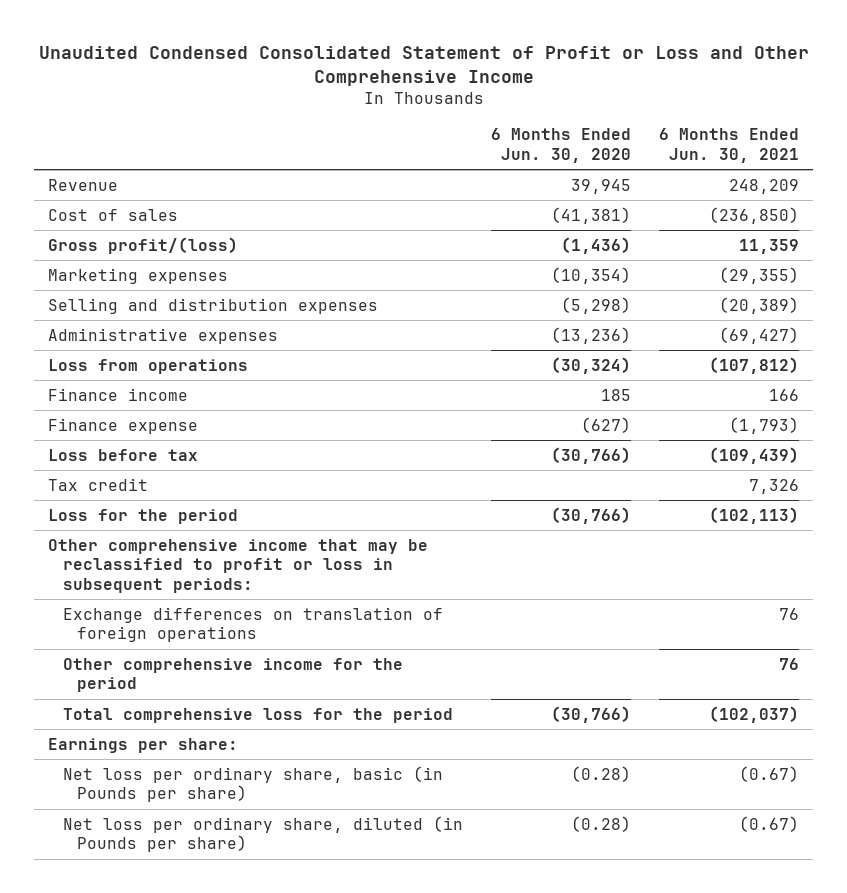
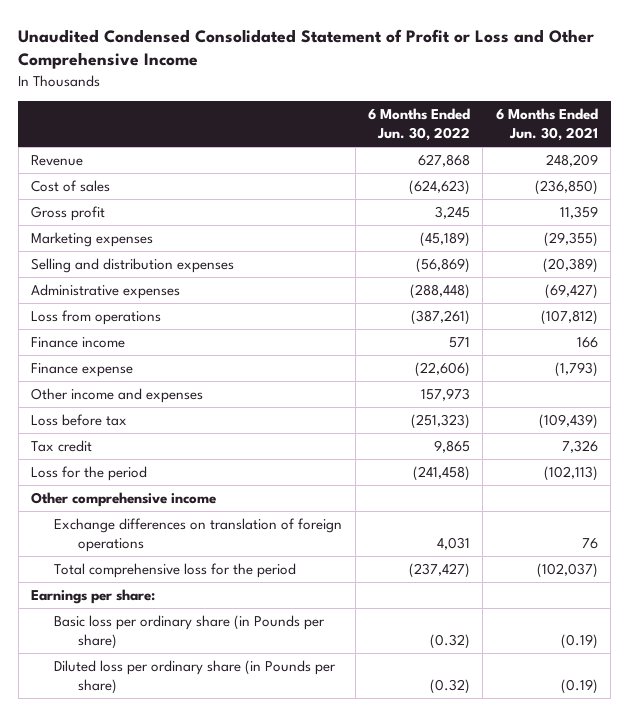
[490,128,631,163] 6 Months Ended Jun. 30, 2020 -> none
none -> [368,108,471,142] 6 Months Ended Jun. 30, 2022
[48,236,239,254] Gross profit/(loss) -> [31,206,106,222] Gross profit
none -> [31,388,204,404] Other income and expenses
[48,538,429,593] Other comprehensive income that may be reclassified to profit or loss in subsequent periods: -> none
none -> [31,492,217,508] Other comprehensive income
[62,657,403,693] Other comprehensive income for the period -> none
[62,765,443,803] Net loss per ordinary share, basic (in Pounds per share) -> [54,615,326,650] Basic loss per ordinary share (in Pounds per share)
[738,765,799,782] (0.67) -> [560,634,598,650] (0.19)
[62,815,463,853] Net loss per ordinary share, diluted (in Pounds per share) -> [54,660,337,695] Diluted loss per ordinary share (in Pounds per share)
[738,815,799,832] (0.67) -> [560,679,598,695] (0.19)

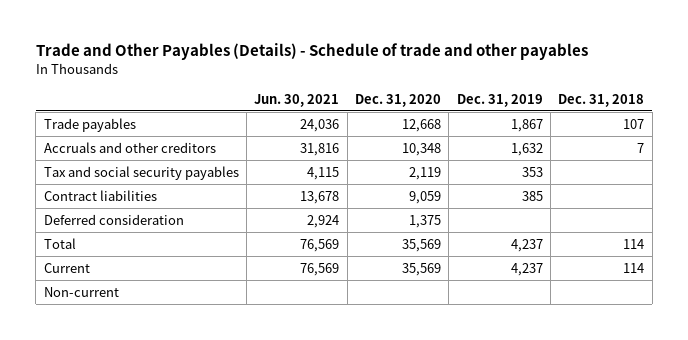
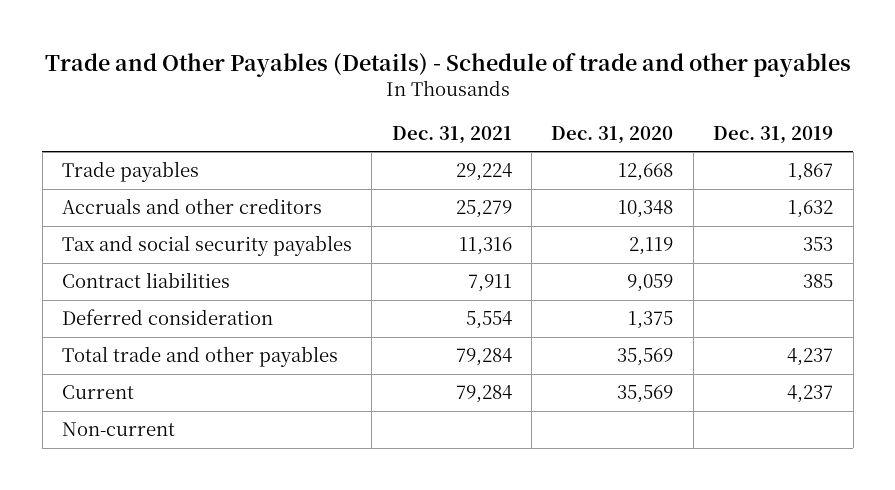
[254,93,340,107] Jun. 30, 2021 -> none
[558,93,645,107] Dec. 31, 2018 -> none
none -> [391,125,512,144] Dec. 31, 2021
[43,237,76,249] Total -> [62,346,339,368] Total trade and other payables

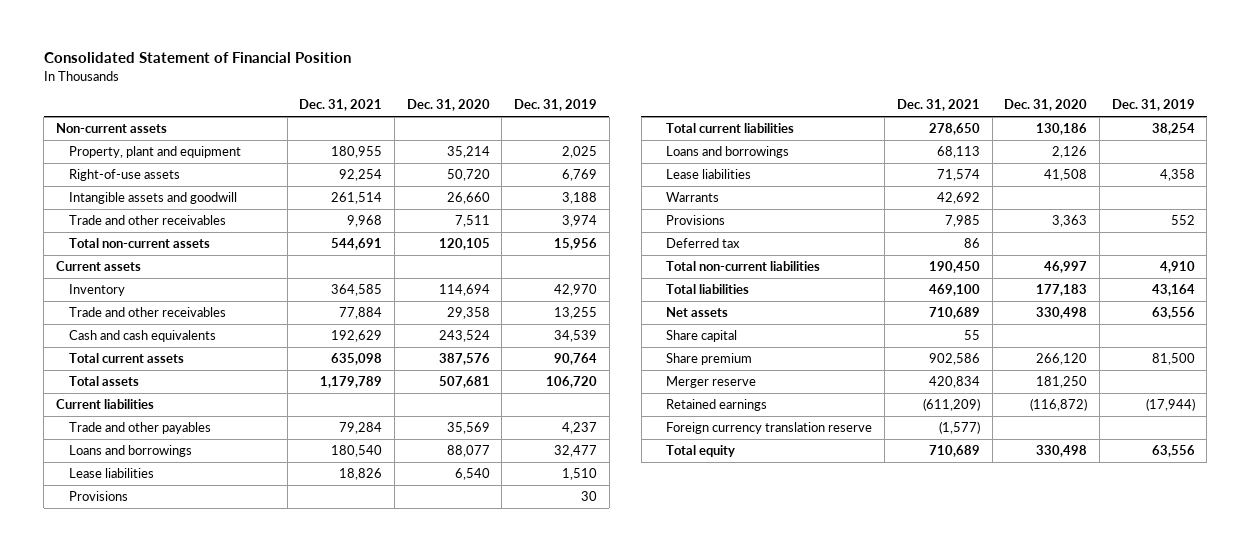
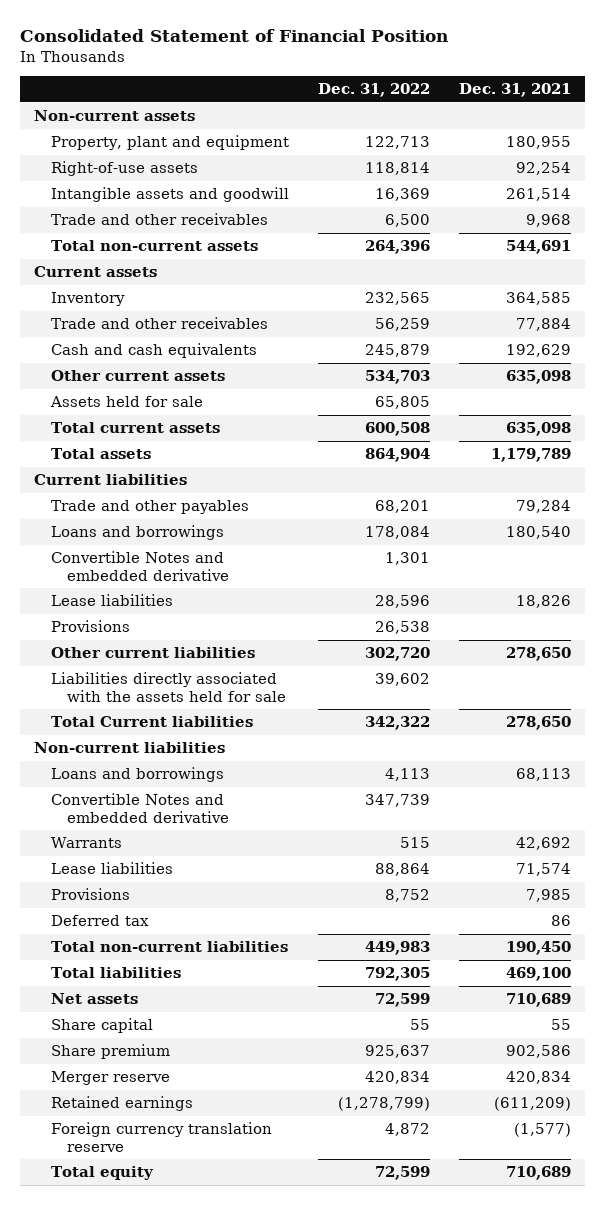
[406,99,490,112] Dec. 31, 2020 -> none
[514,99,598,112] Dec. 31, 2019 -> none
none -> [317,83,430,98] Dec. 31, 2022
none -> [50,370,225,382] Other current assets
none -> [49,396,203,408] Assets held for sale
none -> [50,551,230,581] Convertible Notes and embedded derivative
none -> [50,647,255,659] Other current liabilities
none -> [50,672,287,702] Liabilities directly associated with the assets held for sale
[666,122,795,133] Total current liabilities -> [50,716,253,728] Total Current liabilities
none -> [34,742,226,754] Non-current liabilities
none -> [50,793,230,823] Convertible Notes and embedded derivative
[666,168,752,179] Lease liabilities -> [50,862,173,875] Lease liabilities

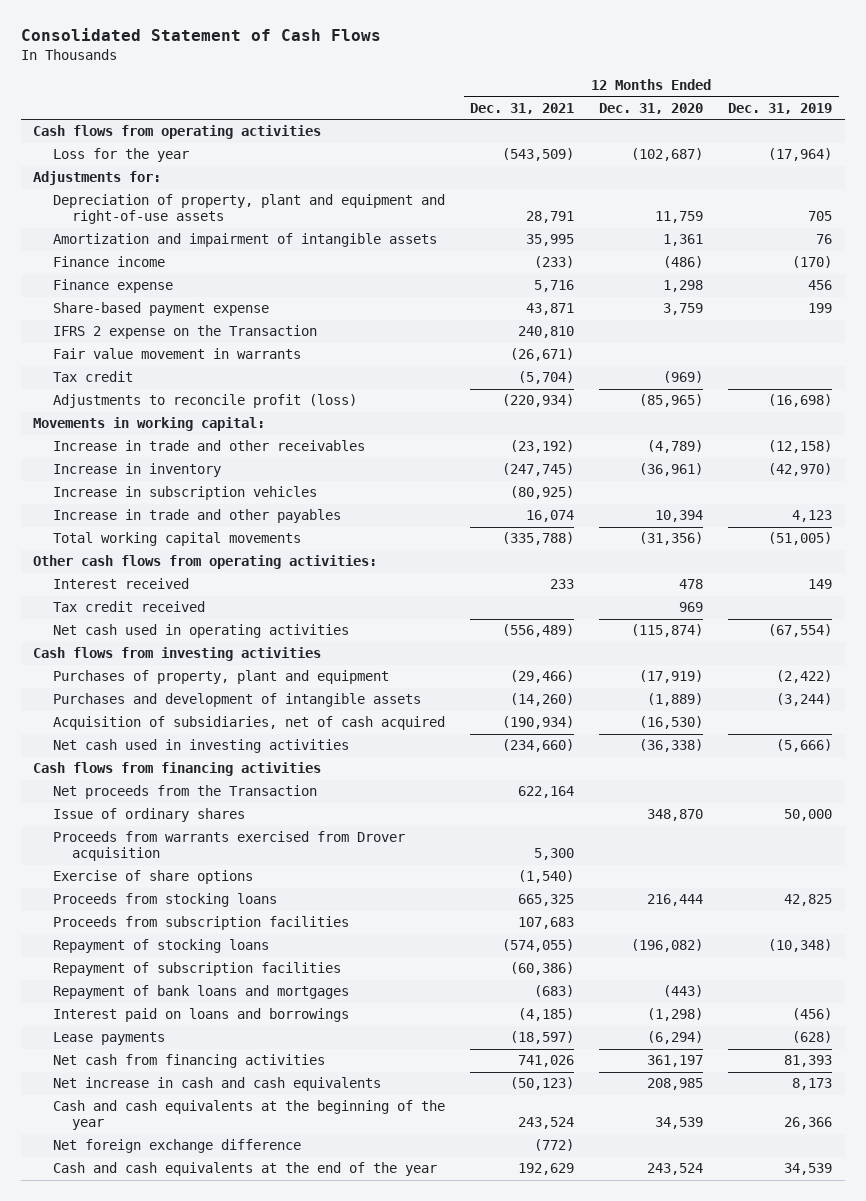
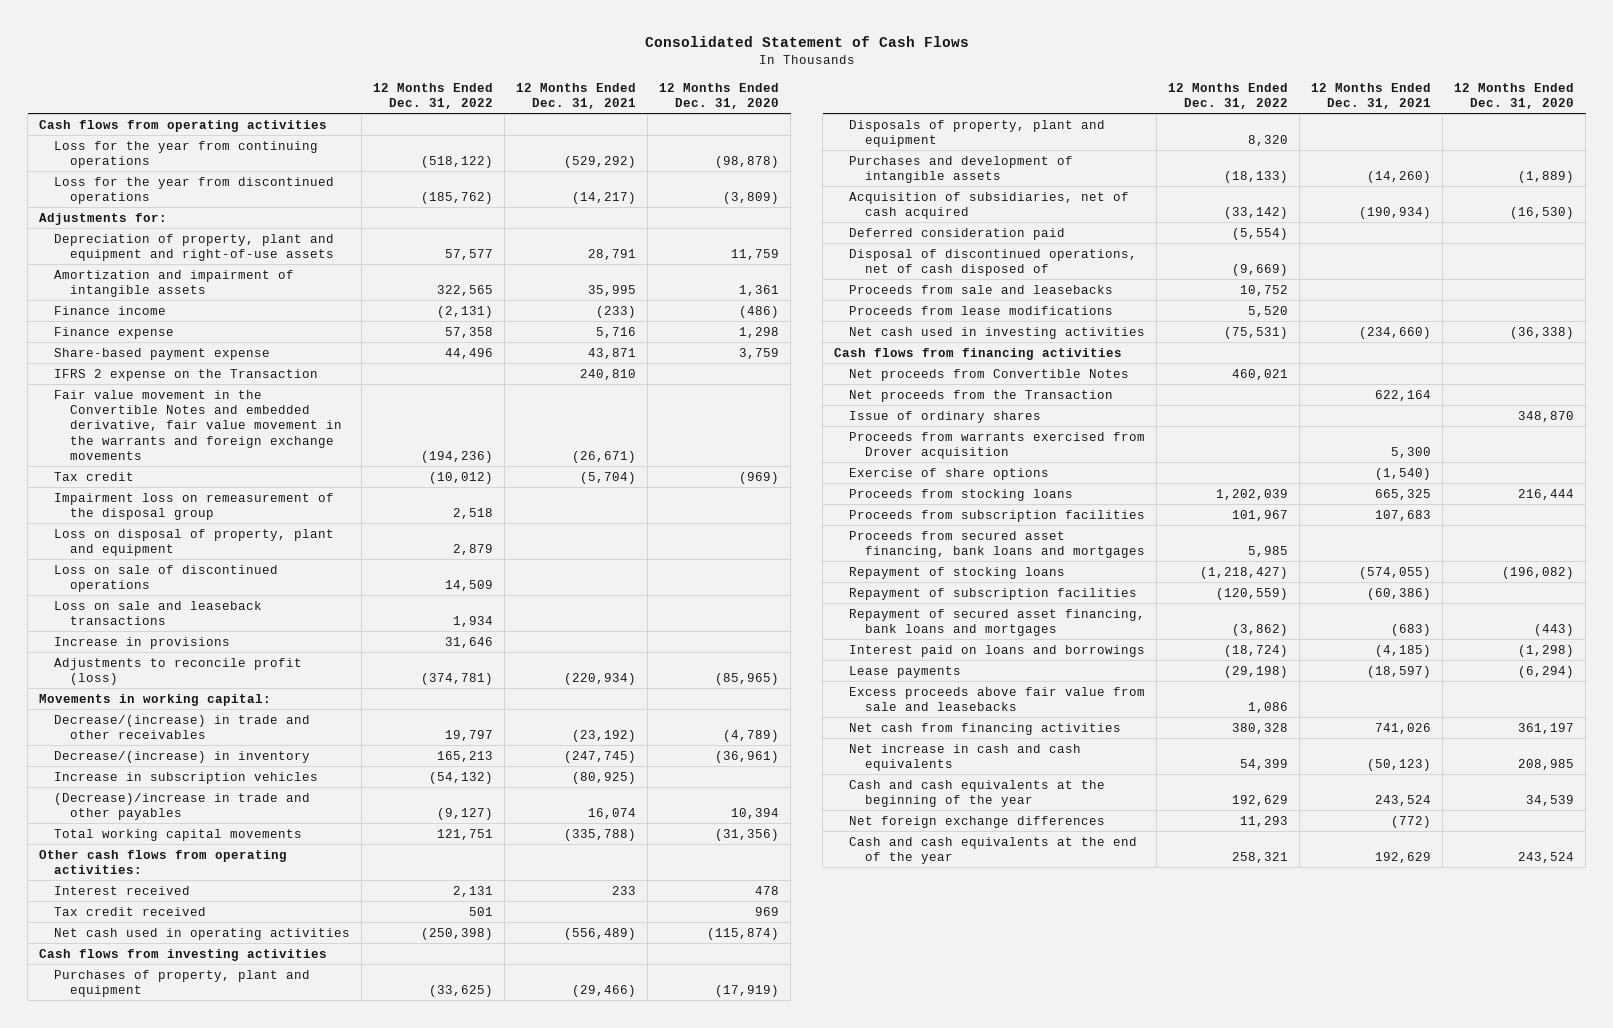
[728,102,833,114] Dec. 31, 2019 -> none
none -> [373,82,494,110] 12 Months Ended Dec. 31, 2022
[52,148,189,163] Loss for the year -> [54,140,319,169] Loss for the year from continuing operations
[501,148,574,162] (543,509) -> [564,156,637,169] (529,292)
[631,148,704,162] (102,687) -> [715,156,780,169] (98,878)
none -> [54,176,335,205] Loss for the year from discontinued operations
[52,348,301,360] Fair value movement in warrants -> [54,389,342,461] Fair value movement in the Convertible Notes and embedded derivative, fair value movement in the warrants and foreign exchange movements
none -> [54,492,335,521] Impairment loss on remeasurement of the disposal group
none -> [54,528,335,557] Loss on disposal of property, plant and equipment
none -> [54,564,279,593] Loss on sale of discontinued operations
none -> [54,600,263,626] Loss on sale and leaseback transactions
none -> [54,636,231,649] Increase in provisions
[52,440,365,452] Increase in trade and other receivables -> [54,714,311,740] Decrease/(increase) in trade and other receivables
[52,463,221,478] Increase in inventory -> [54,750,311,763] Decrease/(increase) in inventory
[52,509,341,524] Increase in trade and other payables -> [54,792,311,821] (Decrease)/increase in trade and other payables
none -> [849,119,1106,148] Disposals of property, plant and equipment
none -> [849,227,1066,240] Deferred consideration paid
none -> [849,248,1138,277] Disposal of discontinued operations, net of cash disposed of
none -> [849,284,1114,294] Proceeds from sale and leasebacks
none -> [849,305,1114,315] Proceeds from lease modifications
none -> [849,368,1130,381] Net proceeds from Convertible Notes
none -> [849,530,1145,559] Proceeds from secured asset financing, bank loans and mortgages
[52,985,349,1000] Repayment of bank loans and mortgages -> [849,608,1146,637] Repayment of secured asset financing, bank loans and mortgages
none -> [849,686,1146,712] Excess proceeds above fair value from sale and leasebacks
[52,1139,301,1154] Net foreign exchange difference -> [849,815,1106,828] Net foreign exchange differences

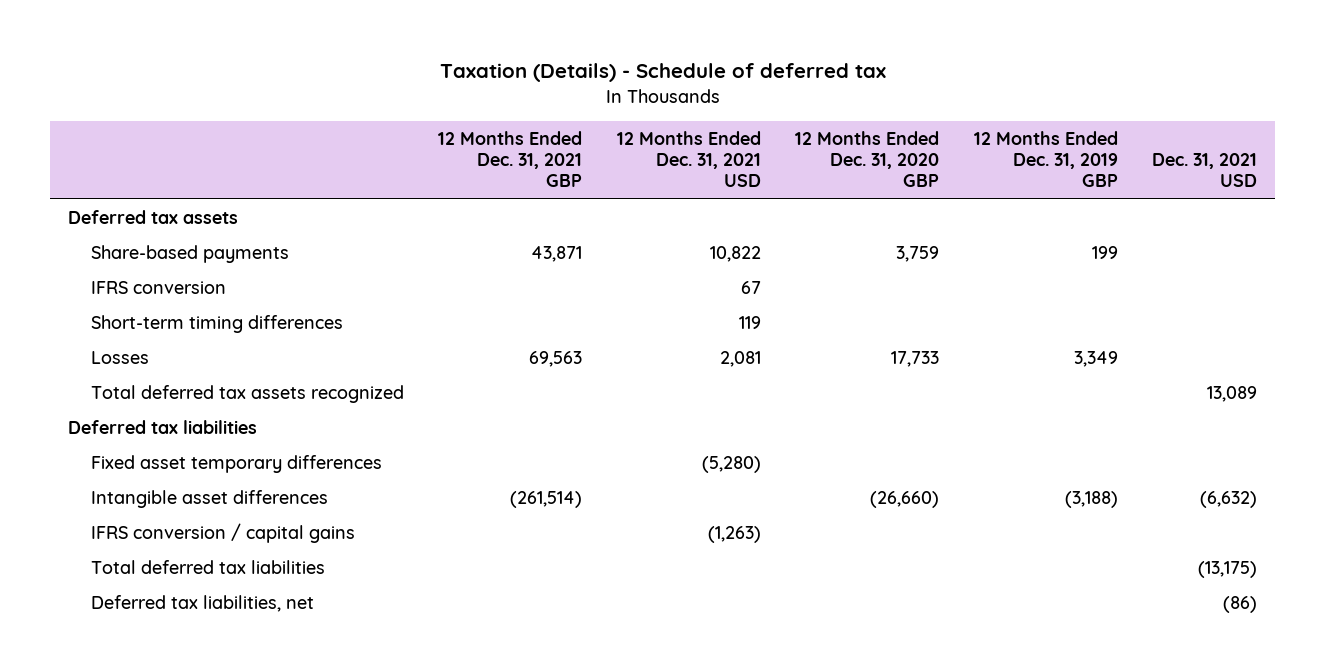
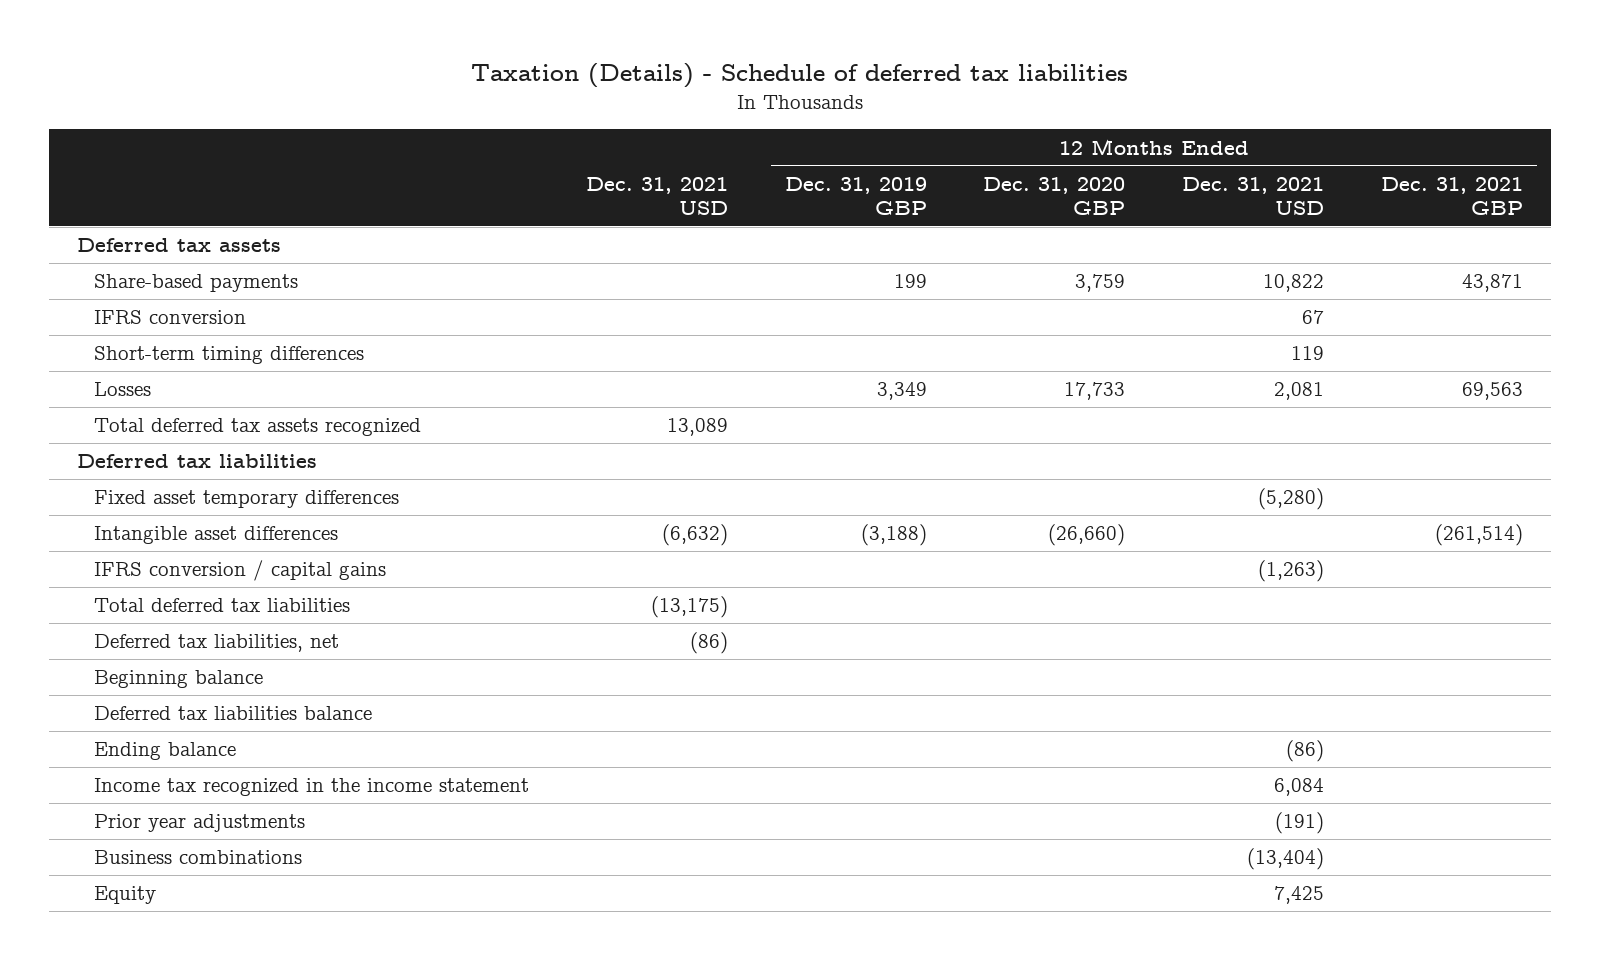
[439,63,886,83] Taxation (Details) - Schedule of deferred tax -> [470,62,1128,88] Taxation (Details) - Schedule of deferred tax liabilities
none -> [94,670,264,689] Beginning balance
none -> [94,706,373,721] Deferred tax liabilities balance
none -> [94,742,237,761] Ending balance
none -> [94,778,530,797] Income tax recognized in the income statement
none -> [94,814,306,833] Prior year adjustments
none -> [94,850,303,865] Business combinations
none -> [94,886,157,905] Equity

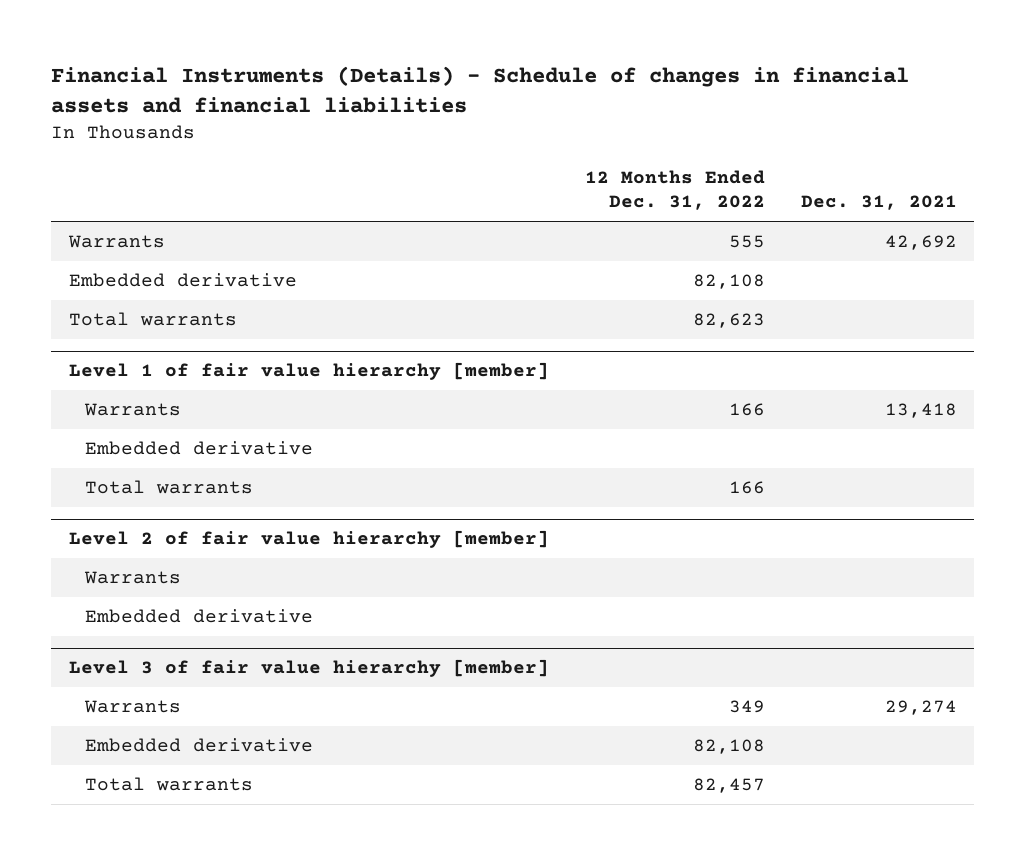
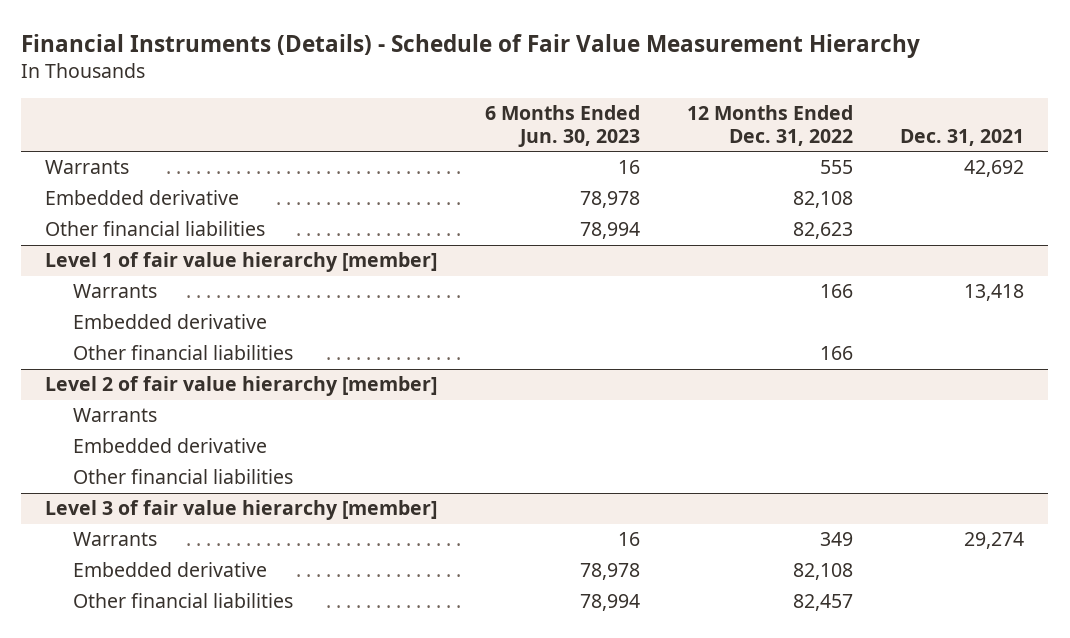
[51,65,910,113] Financial Instruments (Details) - Schedule of changes in financial assets and financial liabilities -> [21,33,921,58] Financial Instruments (Details) - Schedule of Fair Value Measurement Hierarchy
none -> [484,105,640,148] 6 Months Ended Jun. 30, 2023
[69,312,238,327] Total warrants -> [45,221,266,237] Other financial liabilities
[84,480,253,495] Total warrants -> [72,345,293,361] Other financial liabilities
none -> [72,469,293,485] Other financial liabilities
[84,777,253,792] Total warrants -> [72,593,293,609] Other financial liabilities

